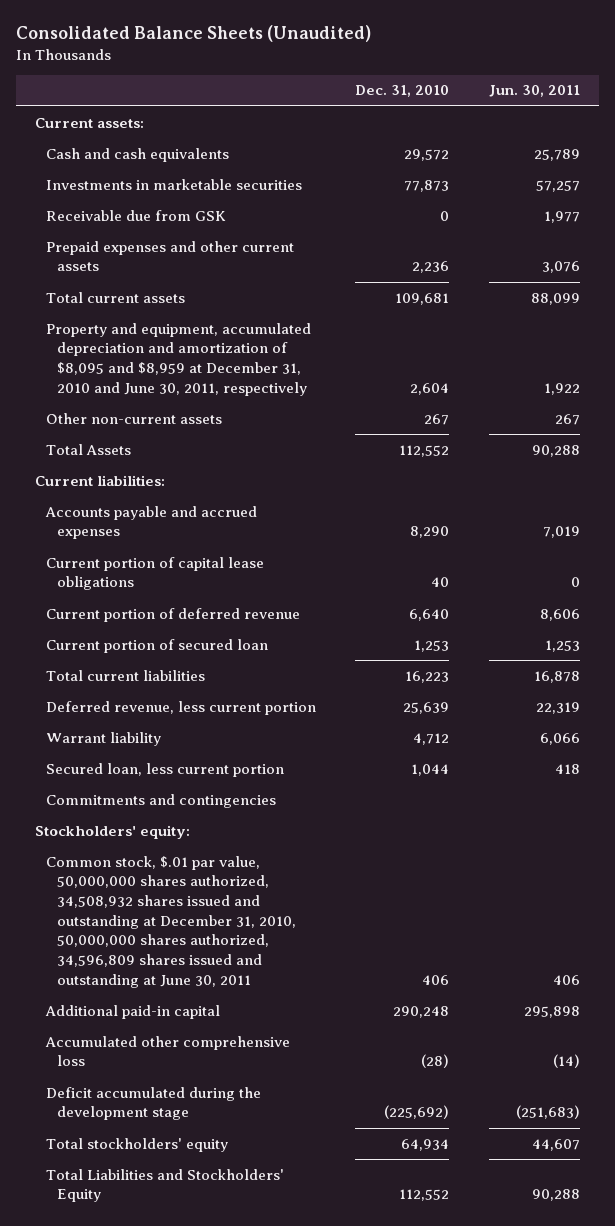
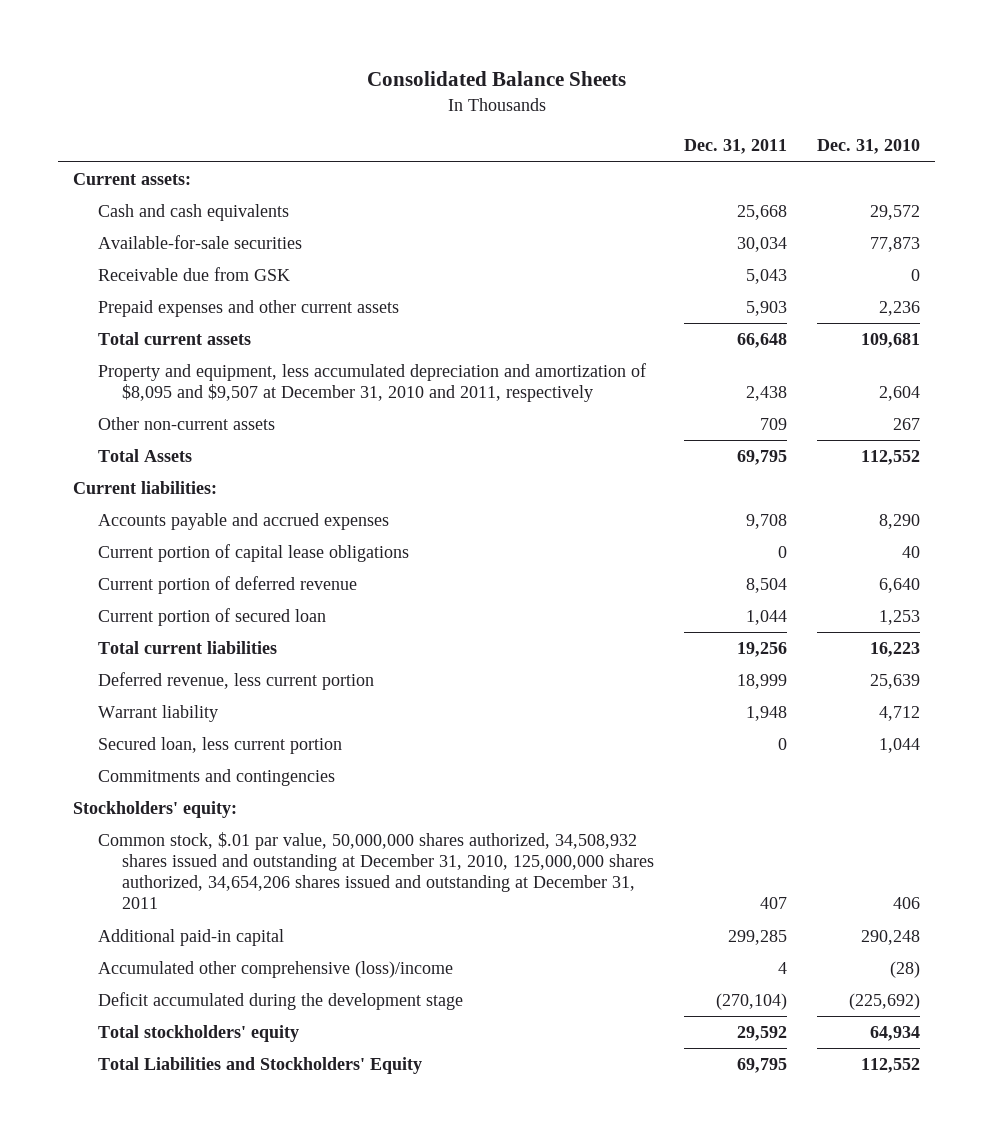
[15,25,371,43] Consolidated Balance Sheets (Unaudited) -> [366,71,626,87] Consolidated Balance Sheets
[488,85,580,98] Jun. 30, 2011 -> none
none -> [684,139,788,155] Dec. 31, 2011
[45,178,302,190] Investments in marketable securities -> [97,235,302,250] Available-for-sale securities
[45,322,311,396] Property and equipment, accumulated depreciation and amortization of $8,095 and $8,959 at December 31, 2010 and June 30, 2011, respectively -> [97,363,646,403] Property and equipment, less accumulated depreciation and amortization of $8,095 and $9,507 at December 31, 2010 and 2011, respectively
[45,855,296,988] Common stock, $.01 par value, 50,000,000 shares authorized, 34,508,932 shares issued and outstanding at December 31, 2010, 50,000,000 shares authorized, 34,596,809 shares issued and outstanding at June 30, 2011 -> [97,832,655,910] Common stock, $.01 par value, 50,000,000 shares authorized, 34,508,932 shares issued and outstanding at December 31, 2010, 125,000,000 shares authorized, 34,654,206 shares issued and outstanding at December 31, 2011
[44,1035,290,1067] Accumulated other comprehensive loss -> [97,961,453,979] Accumulated other comprehensive (loss)/income

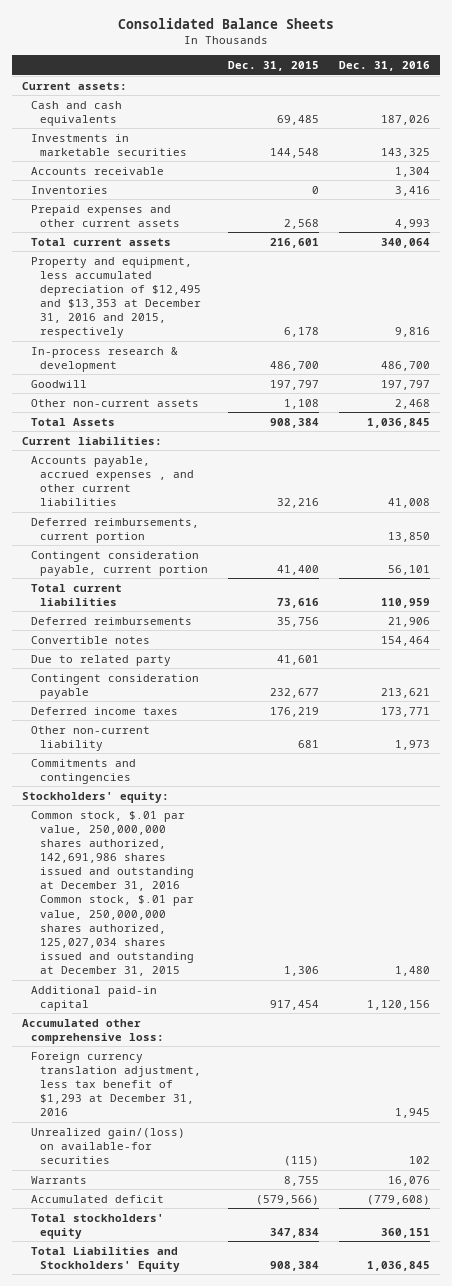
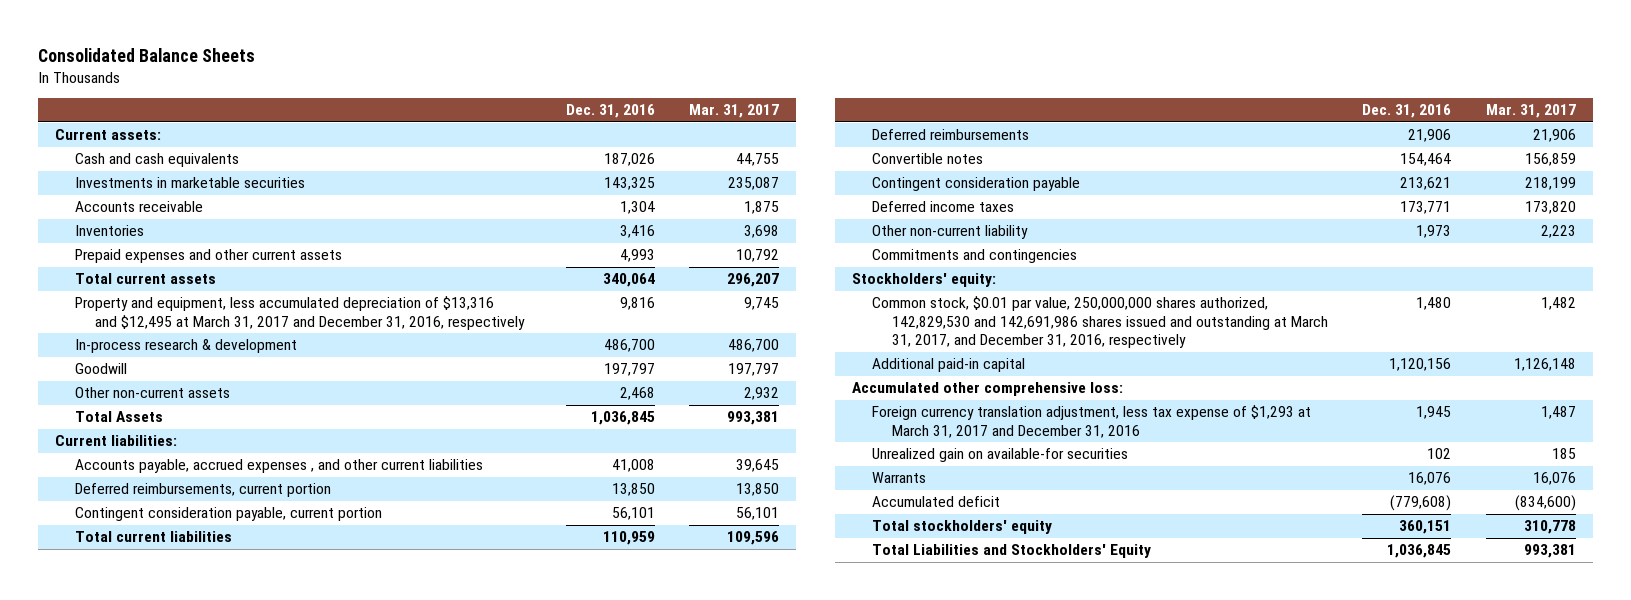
[227,60,319,71] Dec. 31, 2015 -> none
none -> [689,104,780,119] Mar. 31, 2017
[30,256,201,339] Property and equipment, less accumulated depreciation of $12,495 and $13,353 at December 31, 2016 and 2015, respectively -> [75,296,525,330] Property and equipment, less accumulated depreciation of $13,316 and $12,495 at March 31, 2017 and December 31, 2016, respectively
[30,654,171,666] Due to related party -> none
[30,810,194,977] Common stock, $.01 par value, 250,000,000 shares authorized, 142,691,986 shares issued and outstanding at December 31, 2016 Common stock, $.01 par value, 250,000,000 shares authorized, 125,027,034 shares issued and outstanding at December 31, 2015 -> [872,296,1328,349] Common stock, $0.01 par value, 250,000,000 shares authorized, 142,829,530 and 142,691,986 shares issued and outstanding at March 31, 2017, and December 31, 2016, respectively
[30,1051,201,1117] Foreign currency translation adjustment, less tax benefit of $1,293 at December 31, 2016 -> [872,405,1312,438] Foreign currency translation adjustment, less tax expense of $1,293 at March 31, 2017 and December 31, 2016
[30,1127,185,1164] Unrealized gain/(loss) on available-for securities -> [872,448,1129,463] Unrealized gain on available-for securities

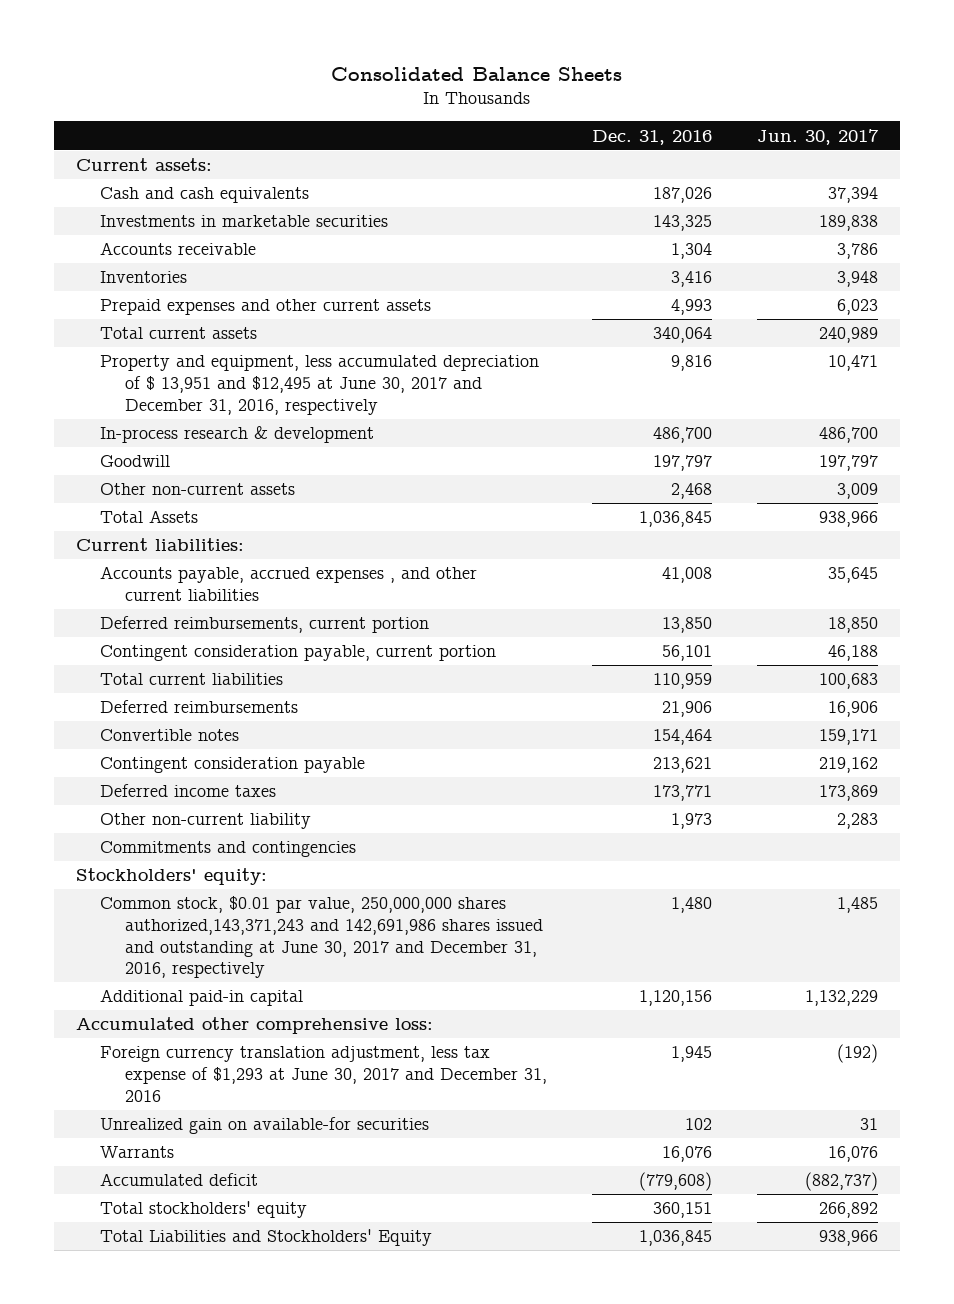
[689,104,780,119] Mar. 31, 2017 -> none
none -> [756,128,879,145] Jun. 30, 2017
[75,296,525,330] Property and equipment, less accumulated depreciation of $13,316 and $12,495 at March 31, 2017 and December 31, 2016, respectively -> [100,355,540,415] Property and equipment, less accumulated depreciation of $ 13,951 and $12,495 at June 30, 2017 and December 31, 2016, respectively
[872,296,1328,349] Common stock, $0.01 par value, 250,000,000 shares authorized, 142,829,530 and 142,691,986 shares issued and outstanding at March 31, 2017, and December 31, 2016, respectively -> [100,896,543,979] Common stock, $0.01 par value, 250,000,000 shares authorized,143,371,243 and 142,691,986 shares issued and outstanding at June 30, 2017 and December 31, 2016, respectively
[872,405,1312,438] Foreign currency translation adjustment, less tax expense of $1,293 at March 31, 2017 and December 31, 2016 -> [100,1046,547,1102] Foreign currency translation adjustment, less tax expense of $1,293 at June 30, 2017 and December 31, 2016

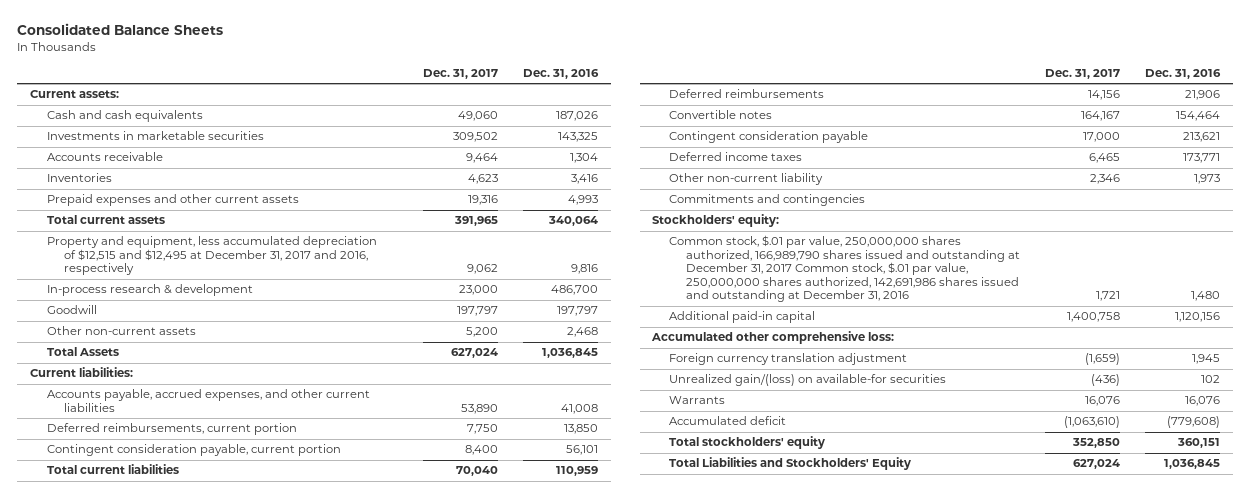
[756,128,879,145] Jun. 30, 2017 -> none
none -> [423,68,499,79] Dec. 31, 2017
[100,355,540,415] Property and equipment, less accumulated depreciation of $ 13,951 and $12,495 at June 30, 2017 and December 31, 2016, respectively -> [47,236,378,276] Property and equipment, less accumulated depreciation of $12,515 and $12,495 at December 31, 2017 and 2016, respectively
[100,566,478,601] Accounts payable, accrued expenses , and other current liabilities -> [47,389,371,412] Accounts payable, accrued expenses, and other current liabilities
[100,896,543,979] Common stock, $0.01 par value, 250,000,000 shares authorized,143,371,243 and 142,691,986 shares issued and outstanding at June 30, 2017 and December 31, 2016, respectively -> [669,235,1021,303] Common stock, $.01 par value, 250,000,000 shares authorized, 166,989,790 shares issued and outstanding at December 31, 2017 Common stock, $.01 par value, 250,000,000 shares authorized, 142,691,986 shares issued and outstanding at December 31, 2016
[100,1046,547,1102] Foreign currency translation adjustment, less tax expense of $1,293 at June 30, 2017 and December 31, 2016 -> [669,353,908,366] Foreign currency translation adjustment
[100,1117,430,1135] Unrealized gain on available-for securities -> [669,374,947,387] Unrealized gain/(loss) on available-for securities

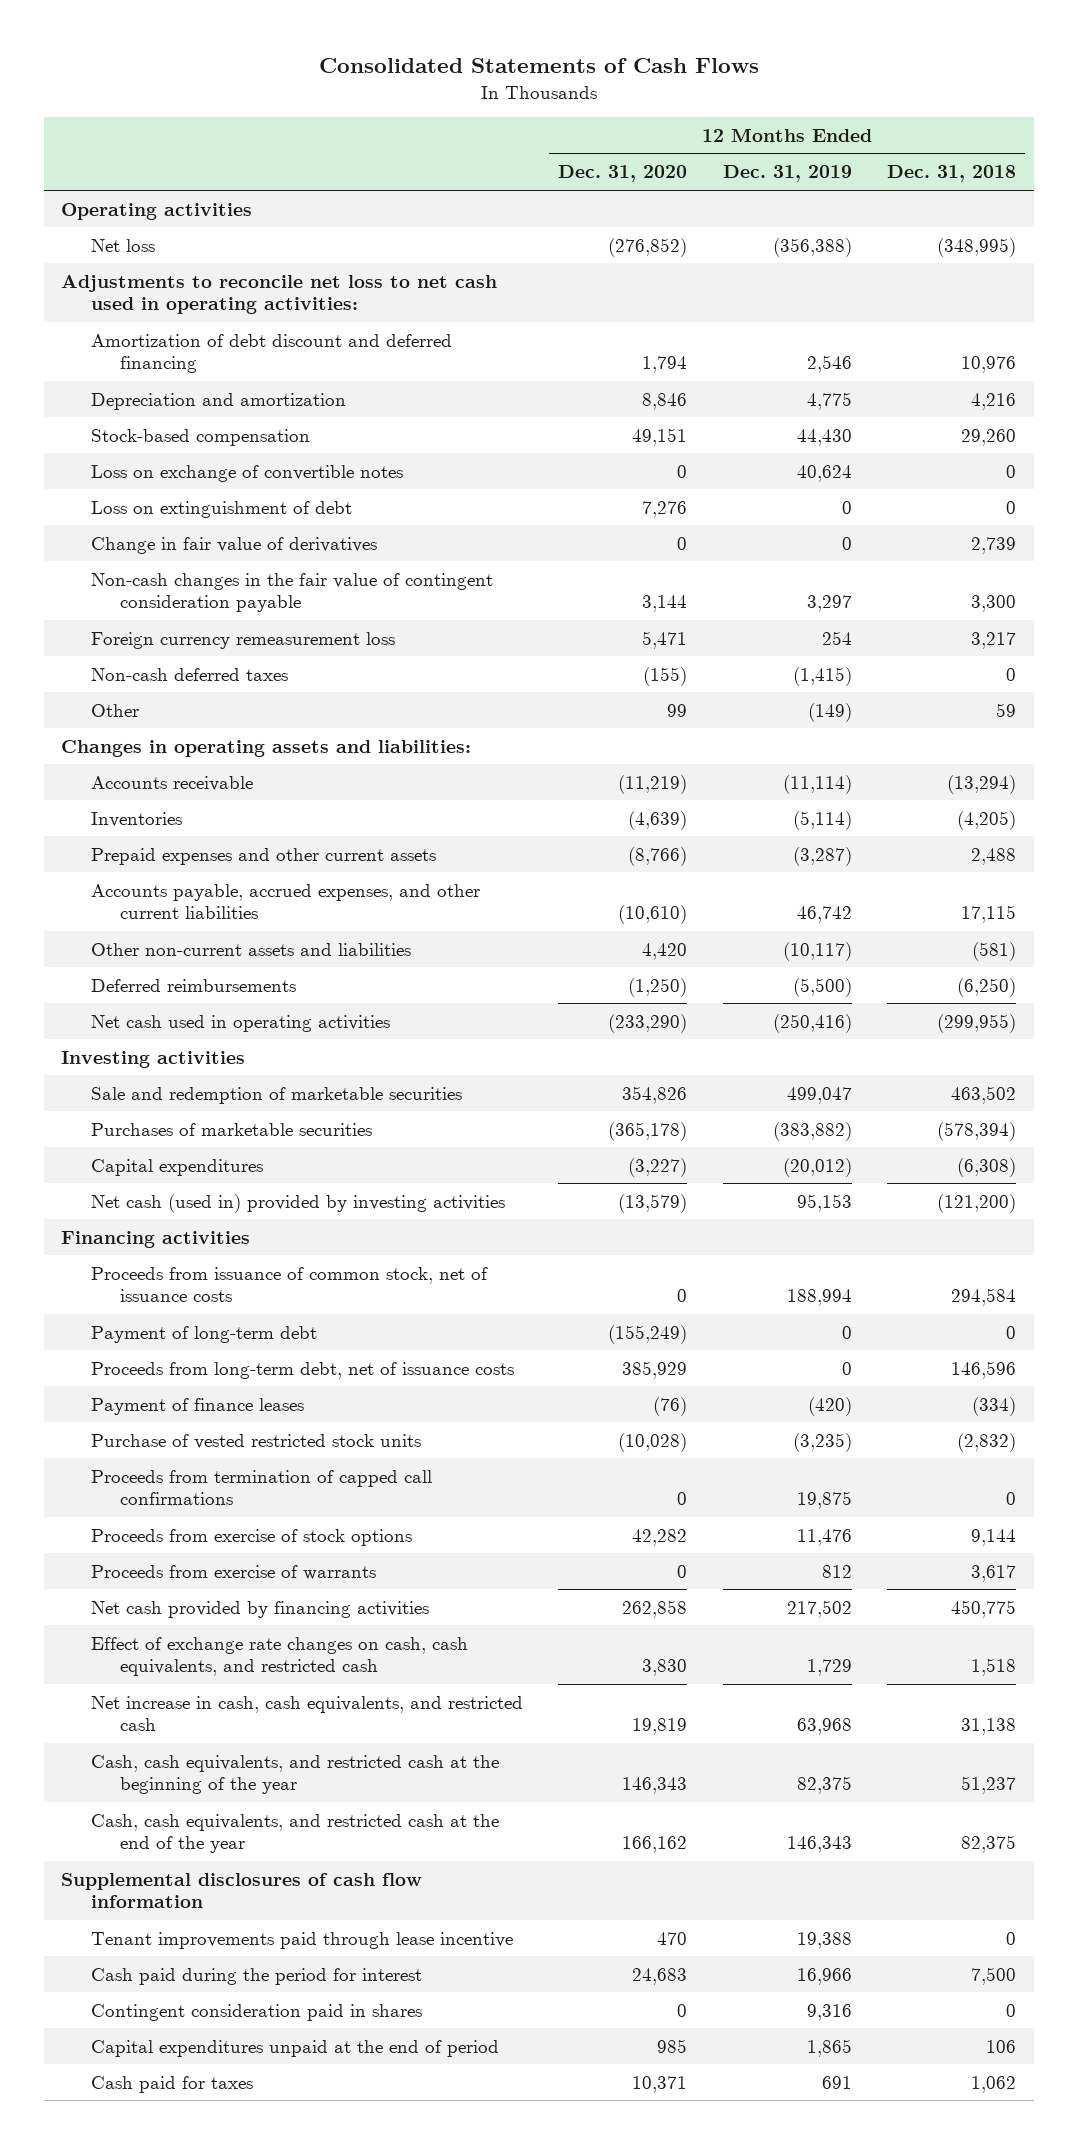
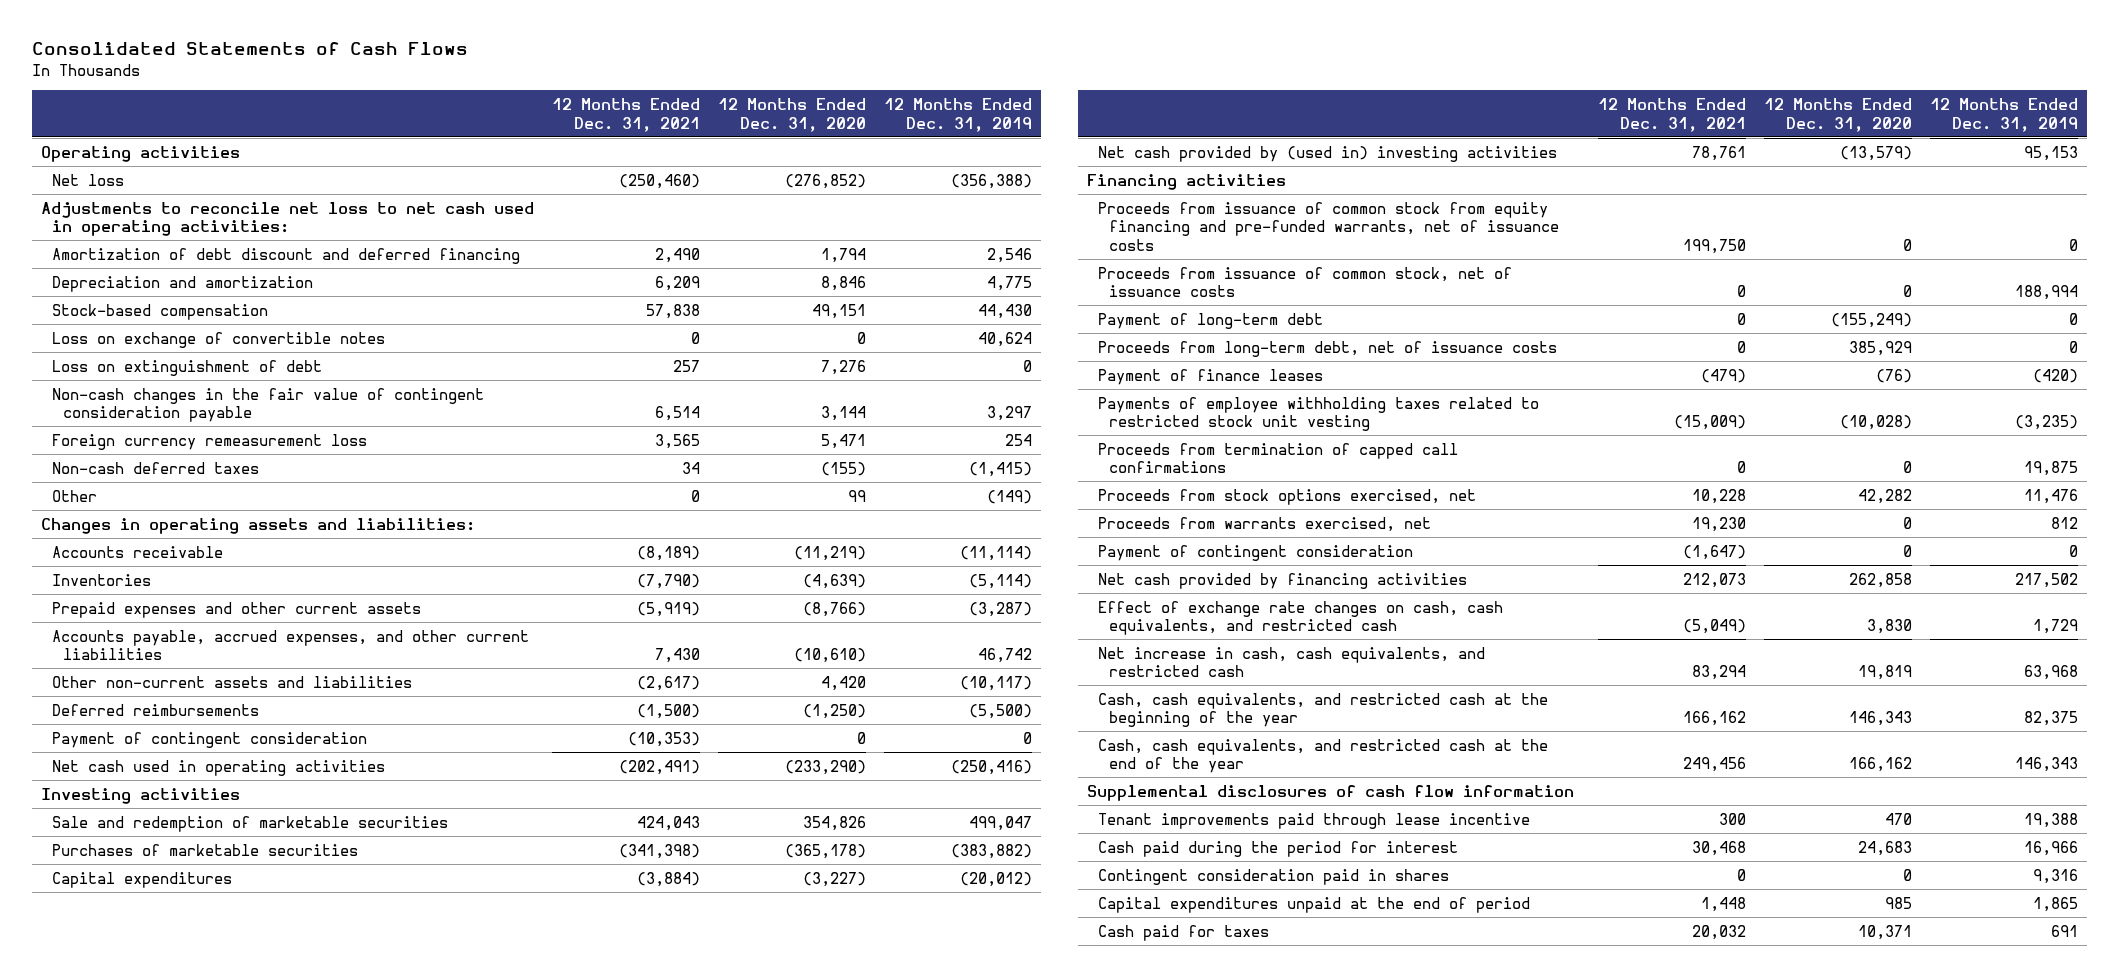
[886,165,1016,183] Dec. 31, 2018 -> none
none -> [552,98,701,132] 12 Months Ended Dec. 31, 2021
[90,536,377,554] Change in fair value of derivatives -> none
none -> [51,731,367,748] Payment of contingent consideration
[90,1193,505,1213] Net cash (used in) provided by investing activities -> [1097,145,1557,162] Net cash provided by (used in) investing activities
none -> [1097,201,1559,251] Proceeds from issuance of common stock from equity financing and pre-funded warrants, net of issuance costs
[90,1433,421,1449] Purchase of vested restricted stock units -> [1097,396,1539,432] Payments of employee withholding taxes related to restricted stock unit vesting
[90,1528,412,1546] Proceeds from exercise of stock options -> [1097,488,1476,505] Proceeds from stock options exercised, net
[90,1564,376,1580] Proceeds from exercise of warrants -> [1097,516,1431,532] Proceeds from warrants exercised, net
none -> [1097,544,1413,561] Payment of contingent consideration

